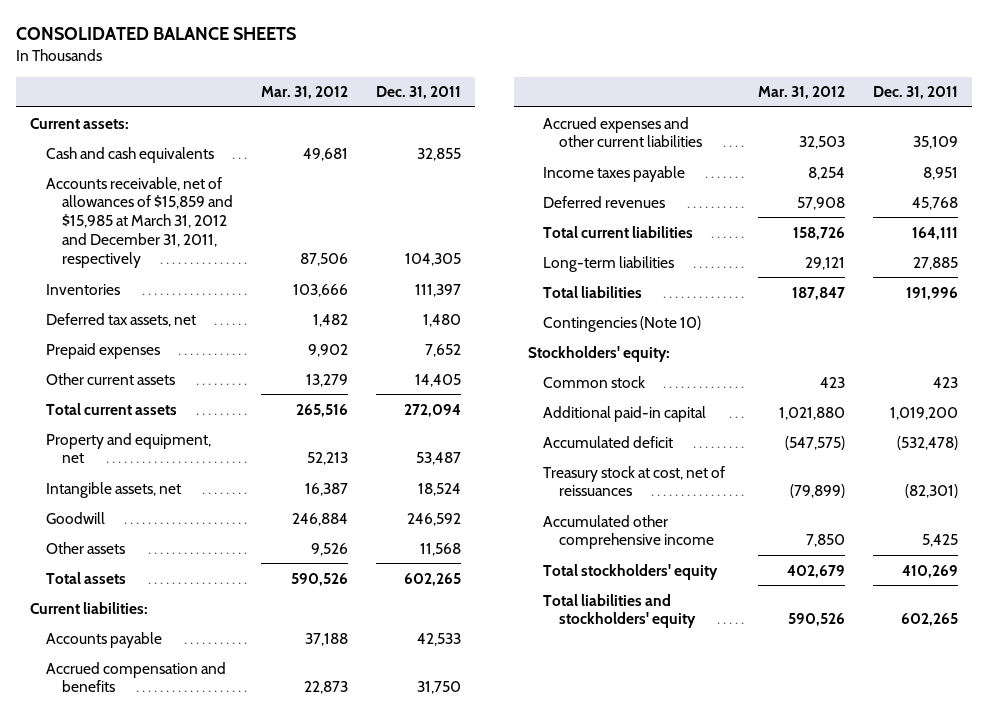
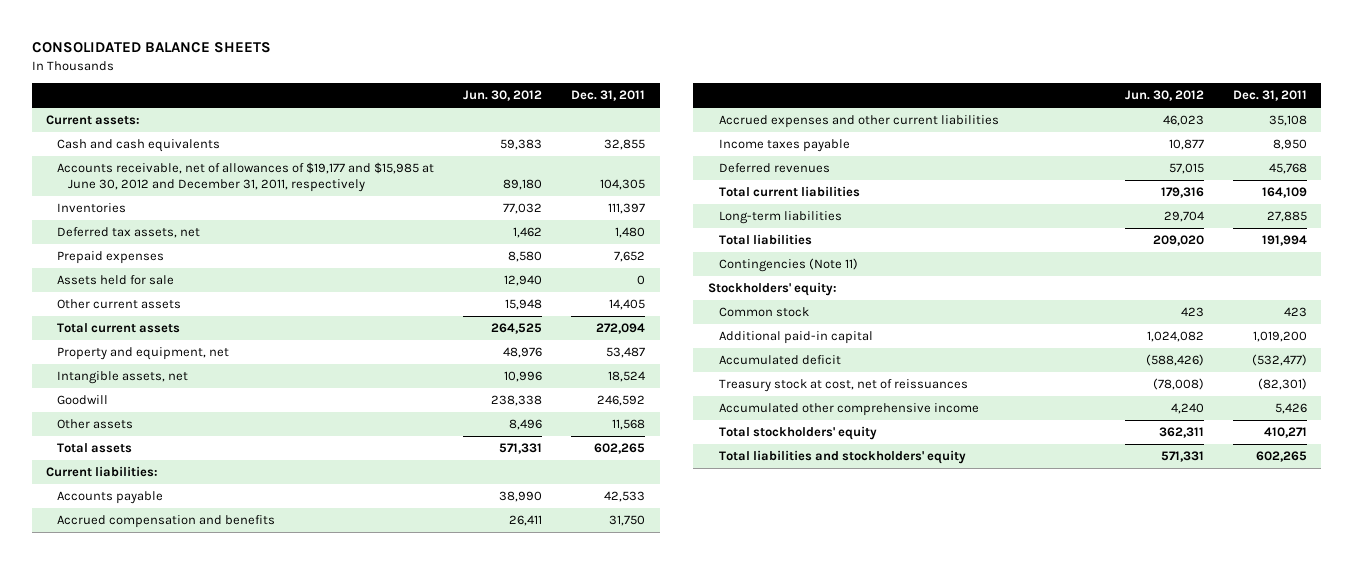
[260,86,348,100] Mar. 31, 2012 -> none
none -> [463,90,543,102] Jun. 30, 2012
[45,176,233,269] Accounts receivable, net of allowances of $15,859 and $15,985 at March 31, 2012 and December 31, 2011, respectively -> [57,162,435,192] Accounts receivable, net of allowances of $19,177 and $15,985 at June 30, 2012 and December 31, 2011, respectively
none -> [57,275,175,286] Assets held for sale
[913,136,959,150] 35,109 -> [1268,115,1307,127] 35,108
[923,166,959,180] 8,951 -> [1272,139,1307,151] 8,950
[912,226,959,240] 164,111 -> [1261,187,1307,199] 164,109
[906,286,959,300] 191,996 -> [1261,235,1307,247] 191,994
[543,315,702,332] Contingencies (Note 10) -> [718,258,858,273] Contingencies (Note 11)
[897,435,959,450] (532,478) -> [1251,354,1307,367] (532,477)
[922,534,959,548] 5,425 -> [1274,403,1307,415] 5,426
[902,564,959,578] 410,269 -> [1263,427,1307,439] 410,271

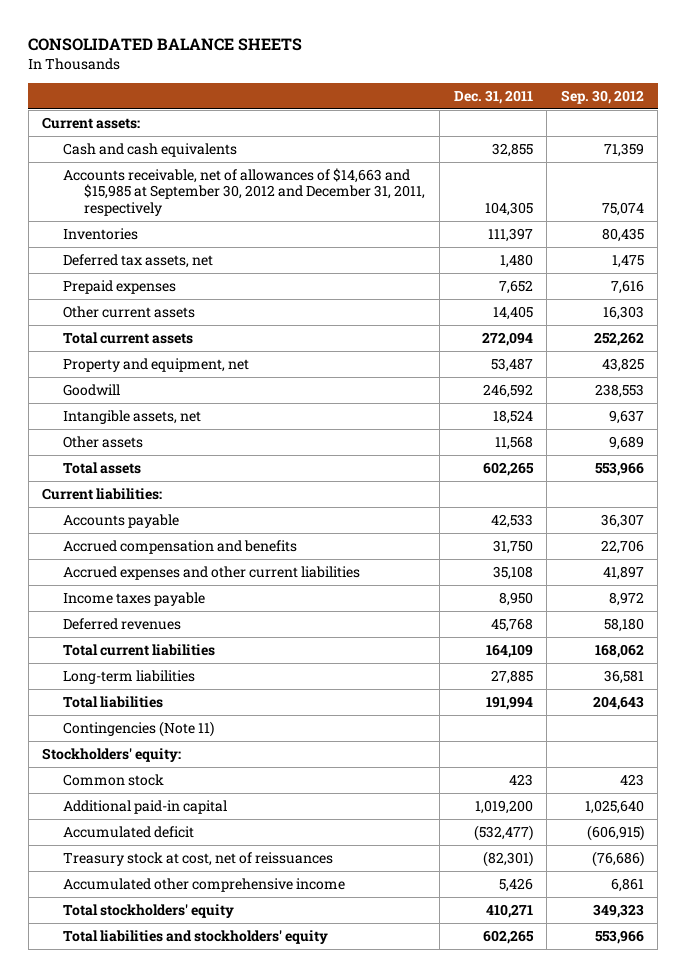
[463,90,543,102] Jun. 30, 2012 -> none
none -> [560,89,644,104] Sep. 30, 2012
[57,162,435,192] Accounts receivable, net of allowances of $19,177 and $15,985 at June 30, 2012 and December 31, 2011, respectively -> [63,168,426,216] Accounts receivable, net of allowances of $14,663 and $15,985 at September 30, 2012 and December 31, 2011, respectively
[57,275,175,286] Assets held for sale -> none
[57,371,189,385] Intangible assets, net -> [63,410,202,425] Intangible assets, net

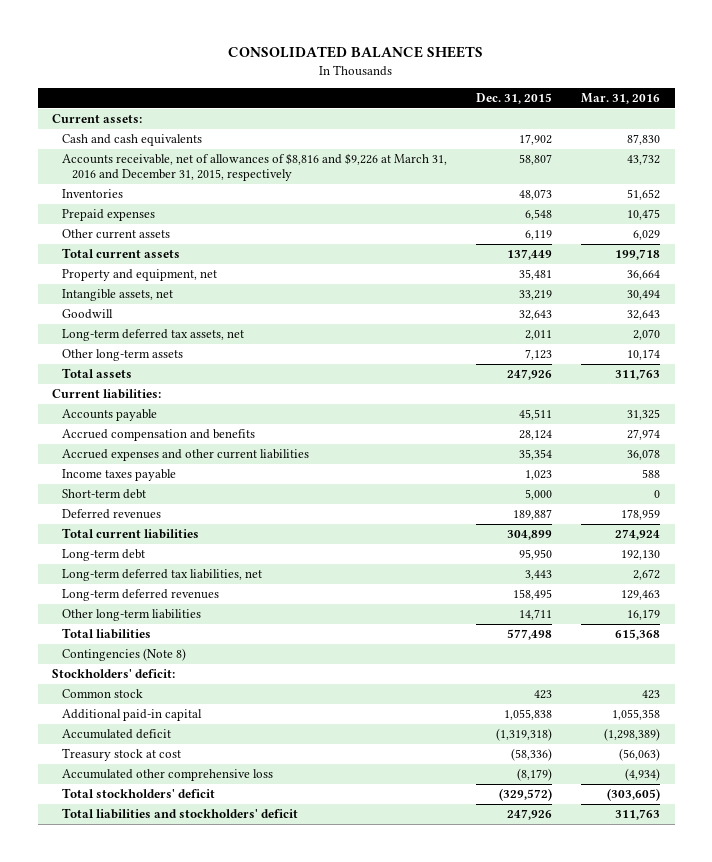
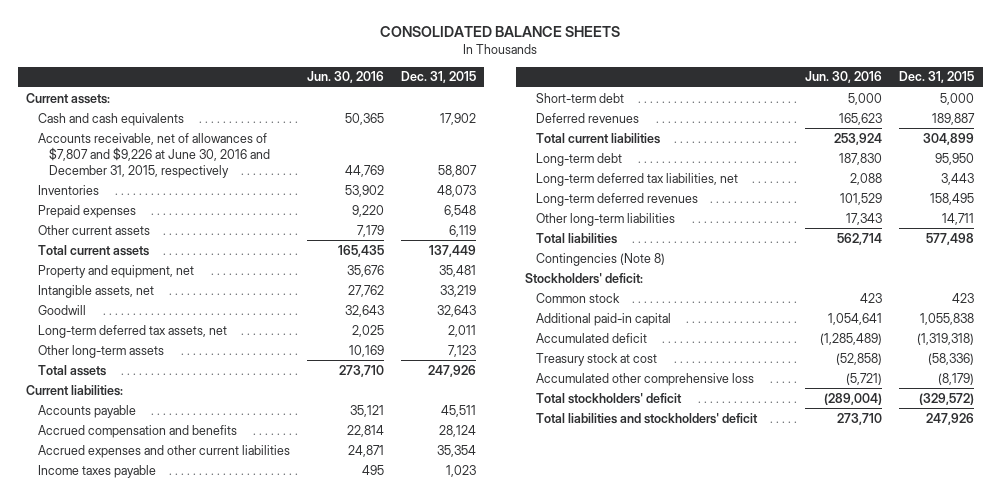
[581,92,661,104] Mar. 31, 2016 -> none
none -> [306,71,384,84] Jun. 30, 2016
[62,153,448,182] Accounts receivable, net of allowances of $8,816 and $9,226 at March 31, 2016 and December 31, 2015, respectively -> [37,132,270,179] Accounts receivable, net of allowances of $7,807 and $9,226 at June 30, 2016 and December 31, 2015, respectively

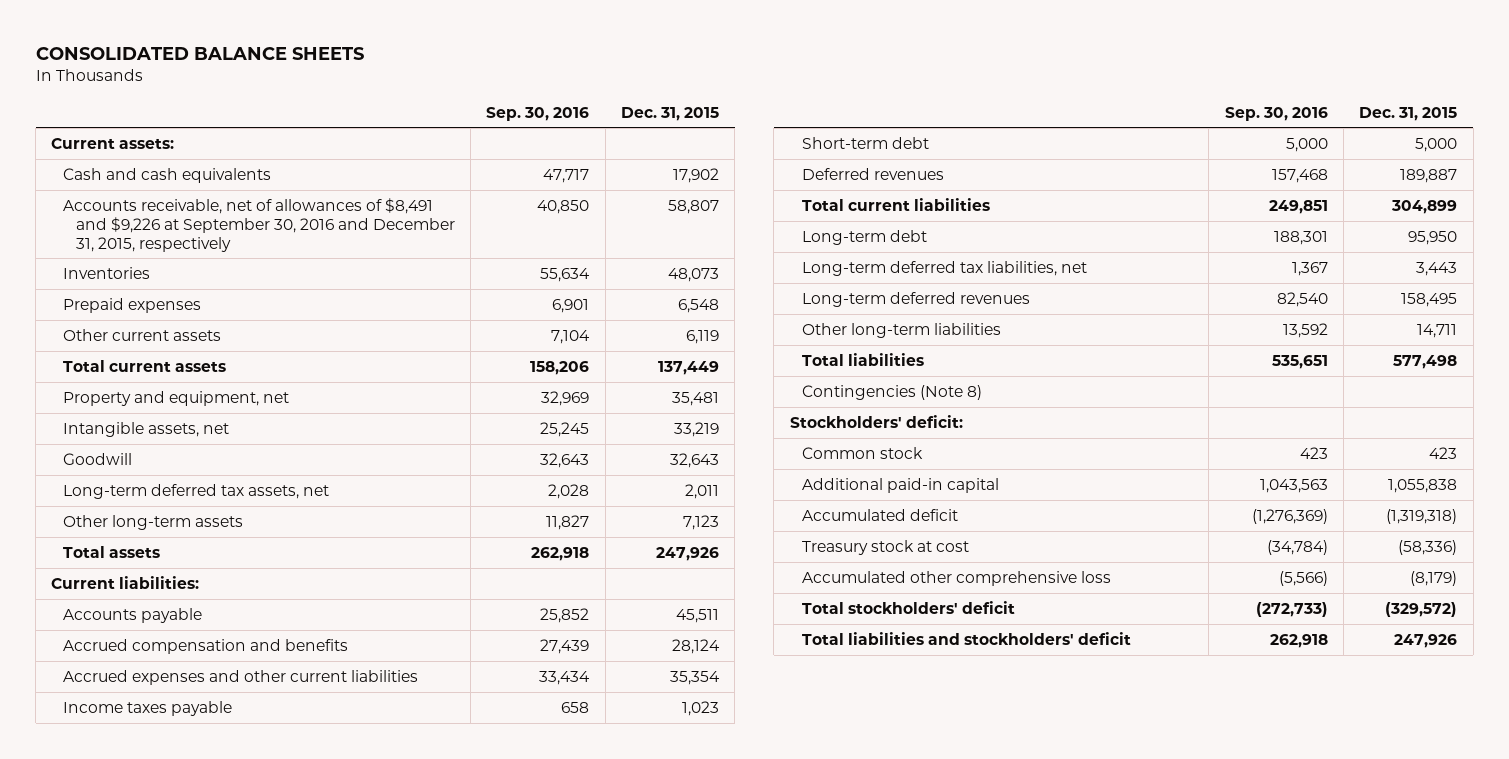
[306,71,384,84] Jun. 30, 2016 -> none
none -> [486,106,590,121] Sep. 30, 2016
[37,132,270,179] Accounts receivable, net of allowances of $7,807 and $9,226 at June 30, 2016 and December 31, 2015, respectively -> [63,197,455,252] Accounts receivable, net of allowances of $8,491 and $9,226 at September 30, 2016 and December 31, 2015, respectively

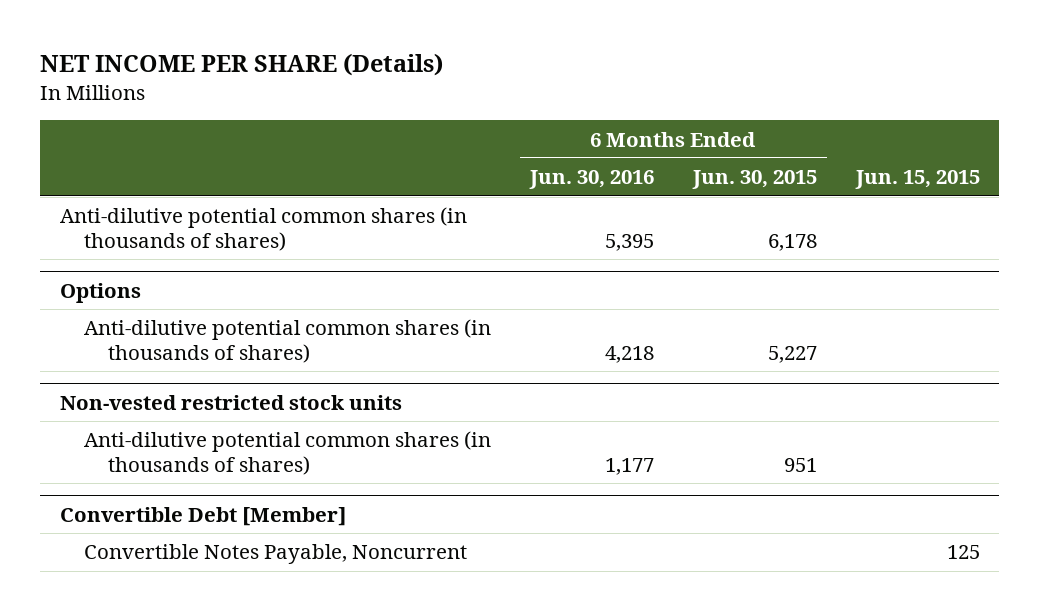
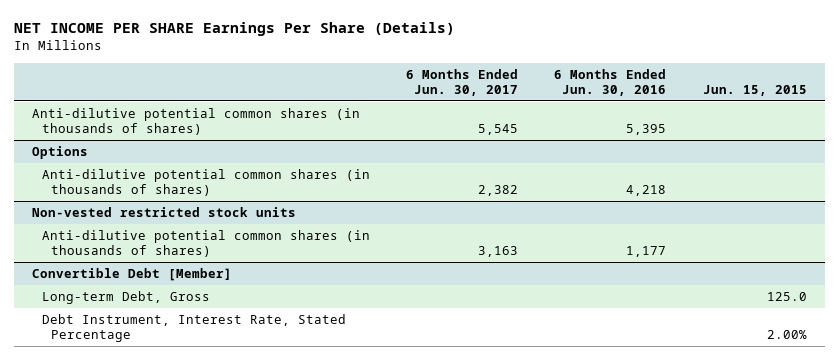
[40,52,444,76] NET INCOME PER SHARE (Details) -> [13,22,455,37] NET INCOME PER SHARE Earnings Per Share (Details)
[691,170,817,190] Jun. 30, 2015 -> none
none -> [405,69,518,96] 6 Months Ended Jun. 30, 2017
[83,544,467,565] Convertible Notes Payable, Noncurrent -> none
none -> [41,290,210,304] Long-term Debt, Gross
none -> [41,313,346,342] Debt Instrument, Interest Rate, Stated Percentage

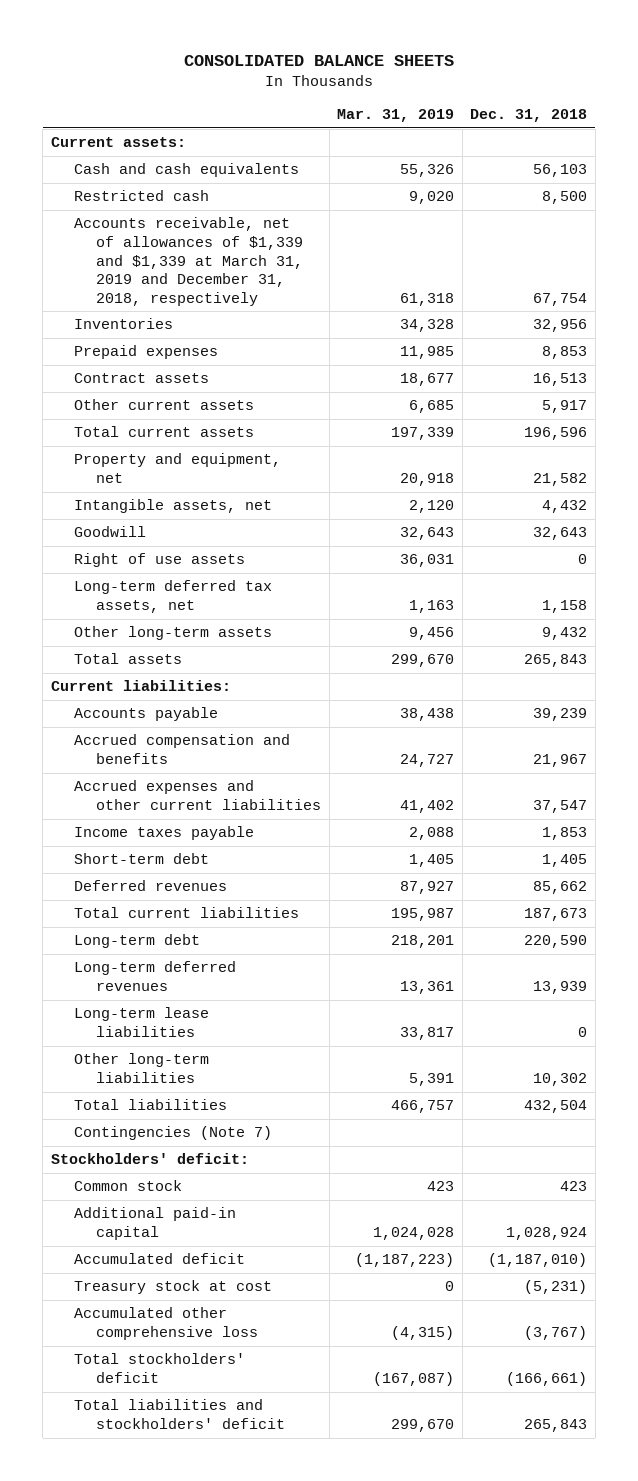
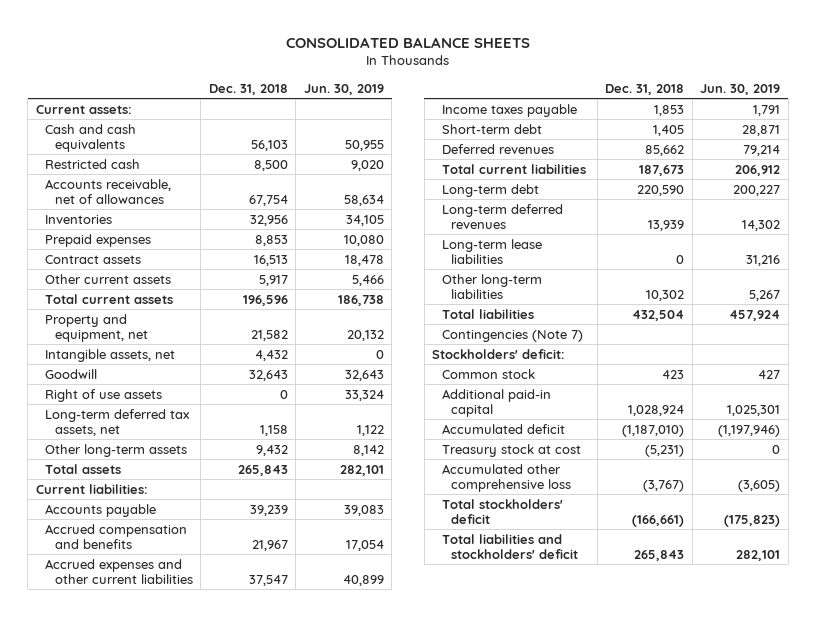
[337,109,455,123] Mar. 31, 2019 -> none
none -> [303,83,384,95] Jun. 30, 2019
[73,217,304,306] Accounts receivable, net of allowances of $1,339 and $1,339 at March 31, 2019 and December 31, 2018, respectively -> [45,178,172,204] Accounts receivable, net of allowances

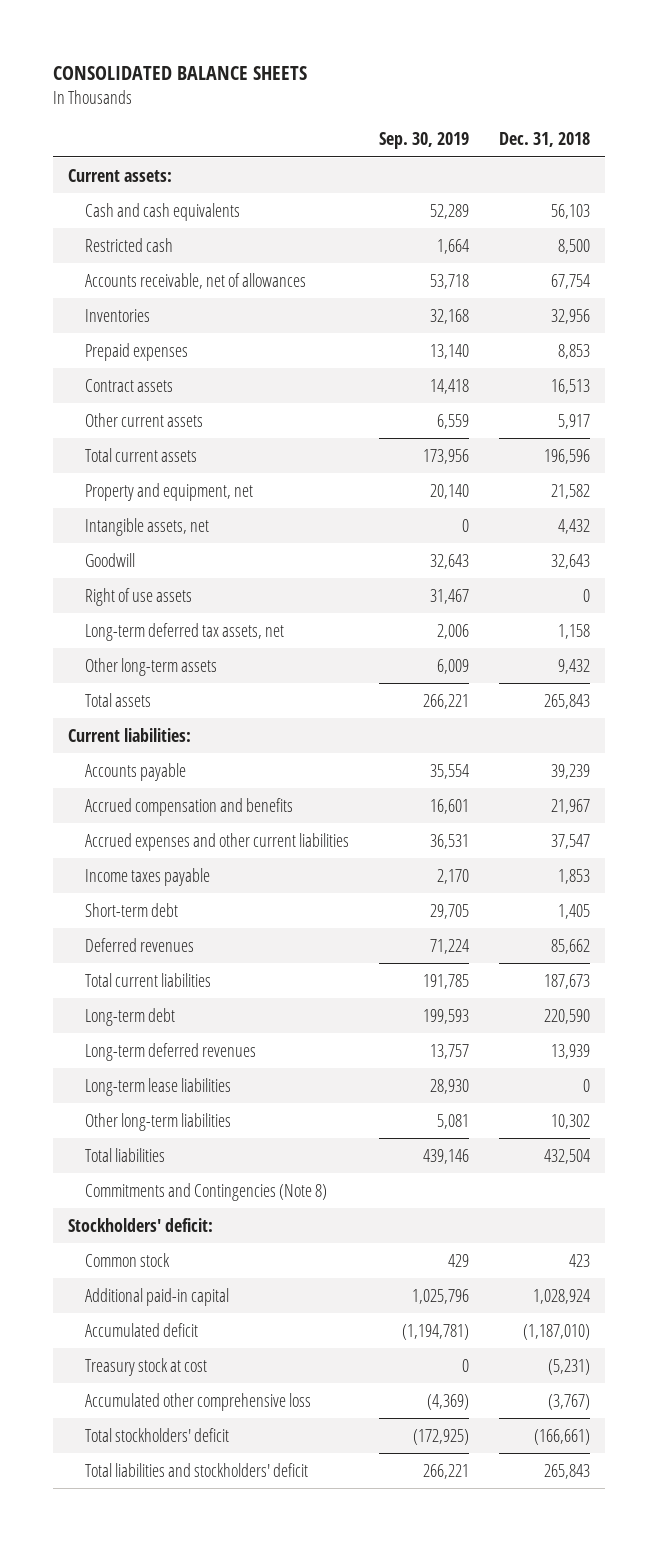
[303,83,384,95] Jun. 30, 2019 -> none
none -> [378,132,469,150] Sep. 30, 2019
[441,329,583,342] Contingencies (Note 7) -> [84,1182,327,1201] Commitments and Contingencies (Note 8)

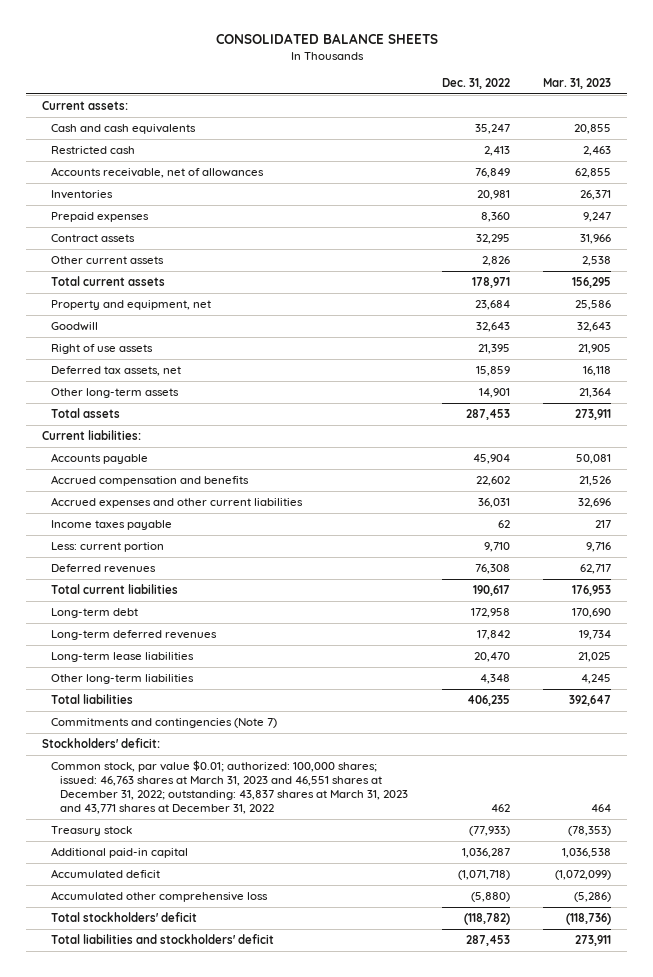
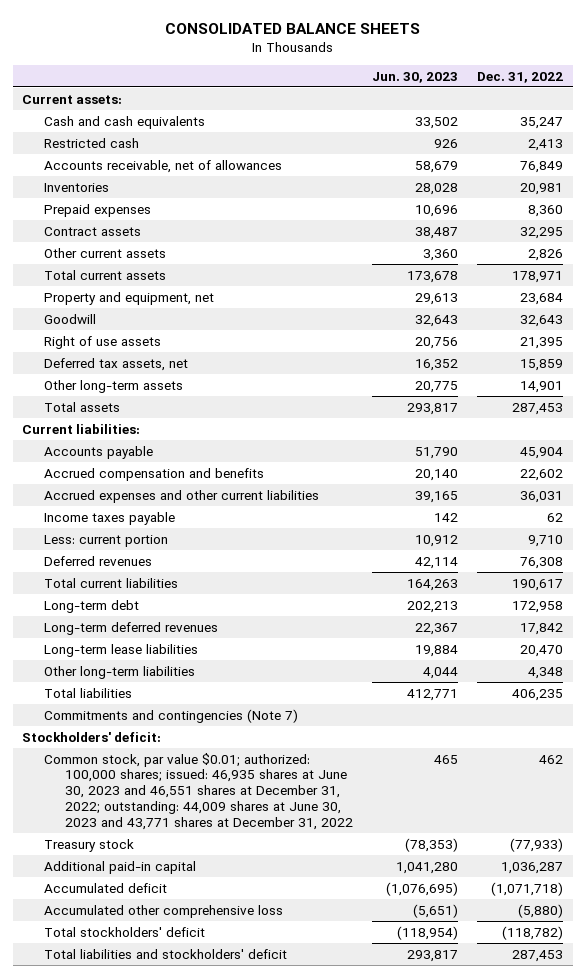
[542,77,611,89] Mar. 31, 2023 -> none
none -> [372,71,459,83] Jun. 30, 2023
[51,760,409,815] Common stock, par value $0.01; authorized: 100,000 shares; issued: 46,763 shares at March 31, 2023 and 46,551 shares at December 31, 2022; outstanding: 43,837 shares at March 31, 2023 and 43,771 shares at December 31, 2022 -> [43,752,354,830] Common stock, par value $0.01; authorized: 100,000 shares; issued: 46,935 shares at June 30, 2023 and 46,551 shares at December 31, 2022; outstanding: 44,009 shares at June 30, 2023 and 43,771 shares at December 31, 2022

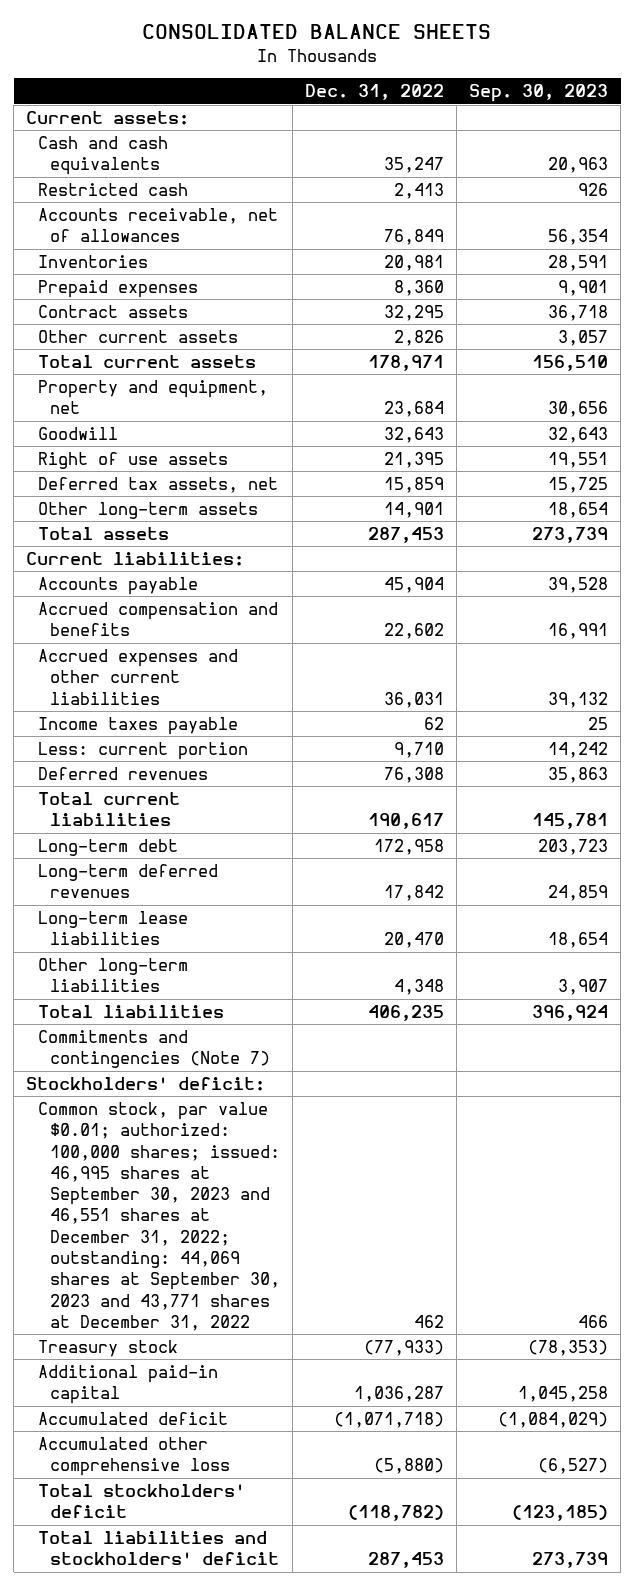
[372,71,459,83] Jun. 30, 2023 -> none
none -> [469,84,609,103] Sep. 30, 2023
[43,752,354,830] Common stock, par value $0.01; authorized: 100,000 shares; issued: 46,935 shares at June 30, 2023 and 46,551 shares at December 31, 2022; outstanding: 44,009 shares at June 30, 2023 and 43,771 shares at December 31, 2022 -> [38,1101,280,1331] Common stock, par value $0.01; authorized: 100,000 shares; issued: 46,995 shares at September 30, 2023 and 46,551 shares at December 31, 2022; outstanding: 44,069 shares at September 30, 2023 and 43,771 shares at December 31, 2022

